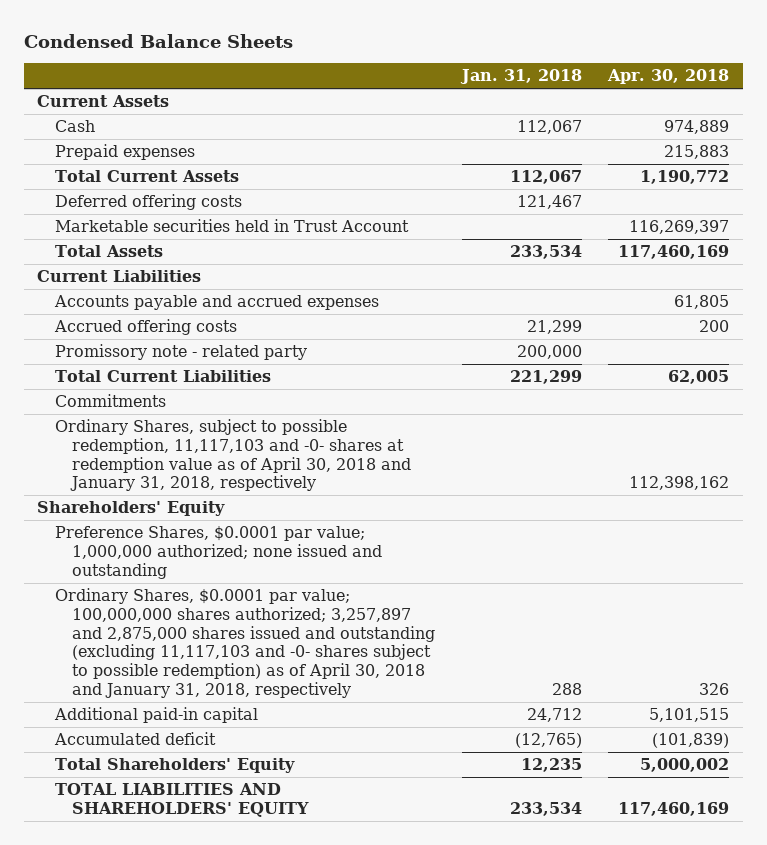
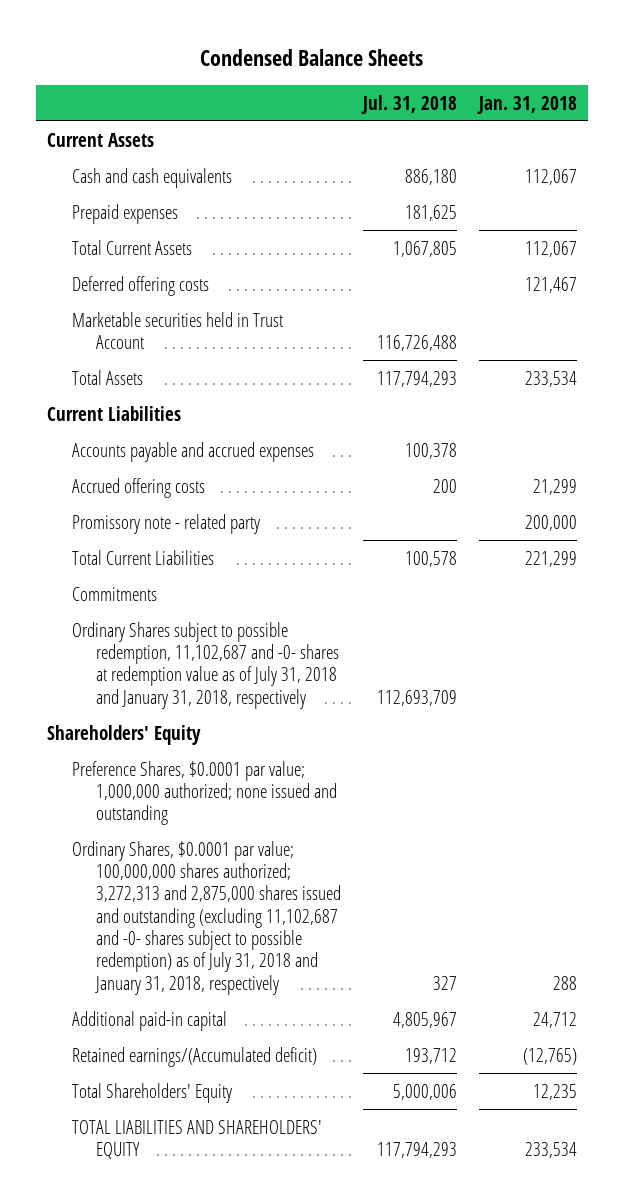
[607,69,730,85] Apr. 30, 2018 -> none
none -> [361,94,458,114] Jul. 31, 2018
[54,120,95,133] Cash -> [71,167,232,188] Cash and cash equivalents
[54,419,411,492] Ordinary Shares, subject to possible redemption, 11,117,103 and -0- shares at redemption value as of April 30, 2018 and January 31, 2018, respectively -> [71,621,340,709] Ordinary Shares subject to possible redemption, 11,102,687 and -0- shares at redemption value as of July 31, 2018 and January 31, 2018, respectively
[54,588,435,699] Ordinary Shares, $0.0001 par value; 100,000,000 shares authorized; 3,257,897 and 2,875,000 shares issued and outstanding (excluding 11,117,103 and -0- shares subject to possible redemption) as of April 30, 2018 and January 31, 2018, respectively -> [71,840,342,995] Ordinary Shares, $0.0001 par value; 100,000,000 shares authorized; 3,272,313 and 2,875,000 shares issued and outstanding (excluding 11,102,687 and -0- shares subject to possible redemption) as of July 31, 2018 and January 31, 2018, respectively
[53,732,216,746] Accumulated deficit -> [71,1046,317,1067] Retained earnings/(Accumulated deficit)

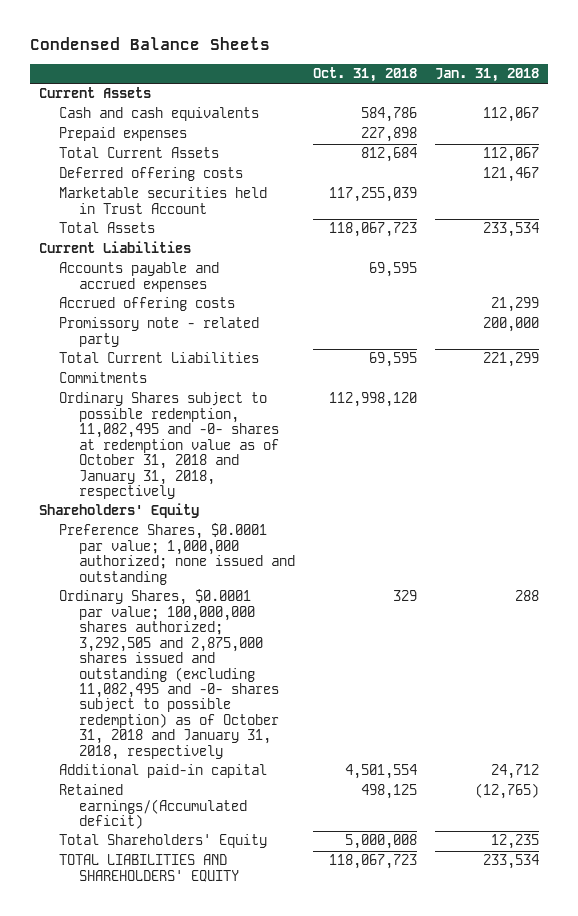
[361,94,458,114] Jul. 31, 2018 -> none
none -> [313,67,418,83] Oct. 31, 2018
[71,621,340,709] Ordinary Shares subject to possible redemption, 11,102,687 and -0- shares at redemption value as of July 31, 2018 and January 31, 2018, respectively -> [58,392,280,499] Ordinary Shares subject to possible redemption, 11,082,495 and -0- shares at redemption value as of October 31, 2018 and January 31, 2018, respectively
[71,840,342,995] Ordinary Shares, $0.0001 par value; 100,000,000 shares authorized; 3,272,313 and 2,875,000 shares issued and outstanding (excluding 11,102,687 and -0- shares subject to possible redemption) as of July 31, 2018 and January 31, 2018, respectively -> [58,589,280,760] Ordinary Shares, $0.0001 par value; 100,000,000 shares authorized; 3,292,505 and 2,875,000 shares issued and outstanding (excluding 11,082,495 and -0- shares subject to possible redemption) as of October 31, 2018 and January 31, 2018, respectively

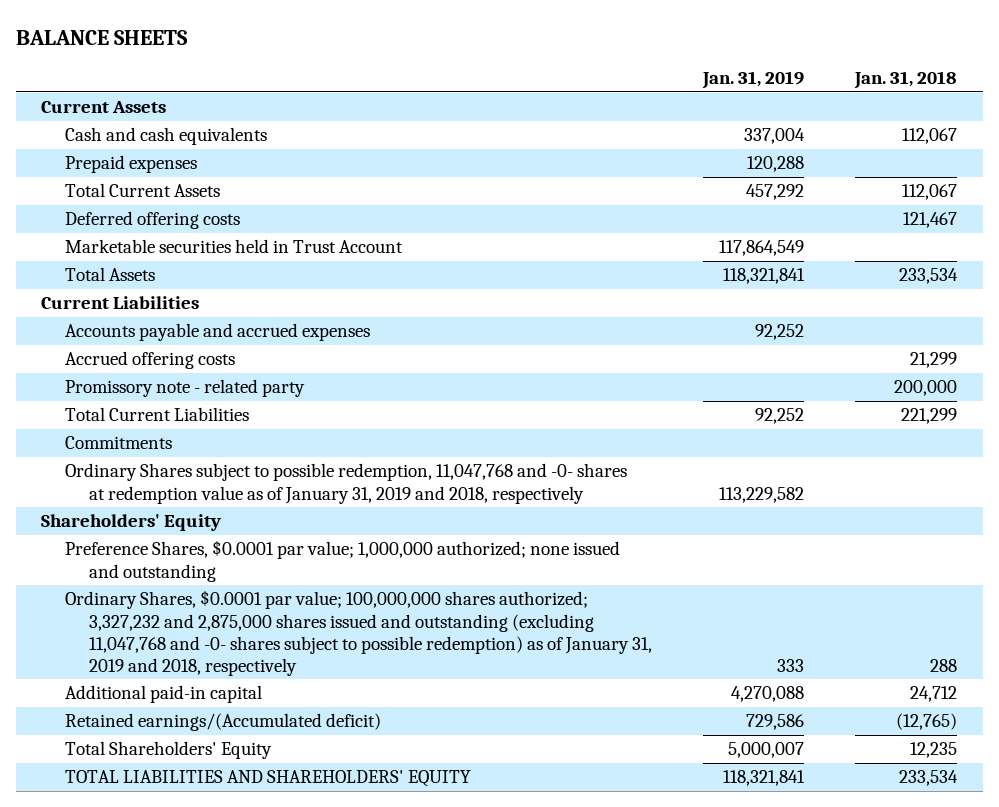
[29,37,270,51] Condensed Balance Sheets -> [15,29,188,45] BALANCE SHEETS
[313,67,418,83] Oct. 31, 2018 -> none
none -> [702,70,805,89] Jan. 31, 2019
[58,392,280,499] Ordinary Shares subject to possible redemption, 11,082,495 and -0- shares at redemption value as of October 31, 2018 and January 31, 2018, respectively -> [65,463,628,504] Ordinary Shares subject to possible redemption, 11,047,768 and -0- shares at redemption value as of January 31, 2019 and 2018, respectively
[58,589,280,760] Ordinary Shares, $0.0001 par value; 100,000,000 shares authorized; 3,292,505 and 2,875,000 shares issued and outstanding (excluding 11,082,495 and -0- shares subject to possible redemption) as of October 31, 2018 and January 31, 2018, respectively -> [65,590,652,676] Ordinary Shares, $0.0001 par value; 100,000,000 shares authorized; 3,327,232 and 2,875,000 shares issued and outstanding (excluding 11,047,768 and -0- shares subject to possible redemption) as of January 31, 2019 and 2018, respectively

